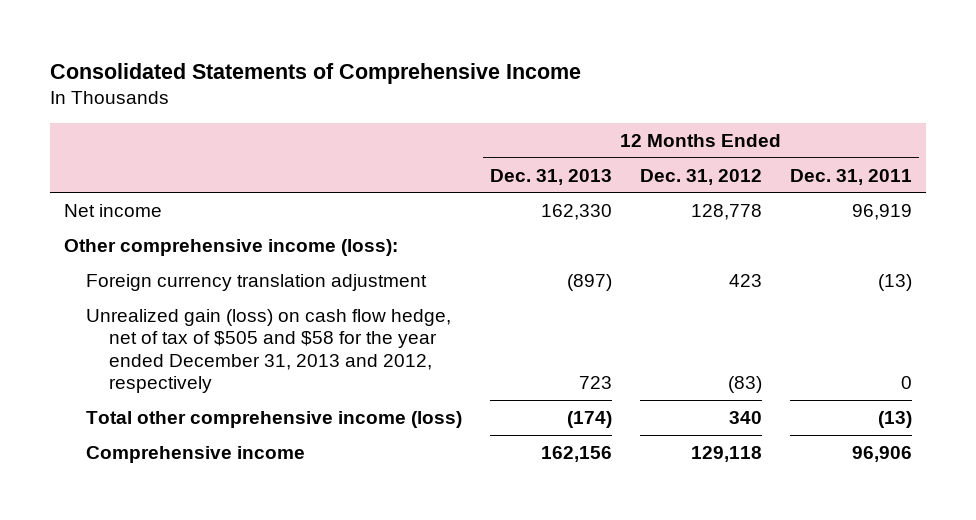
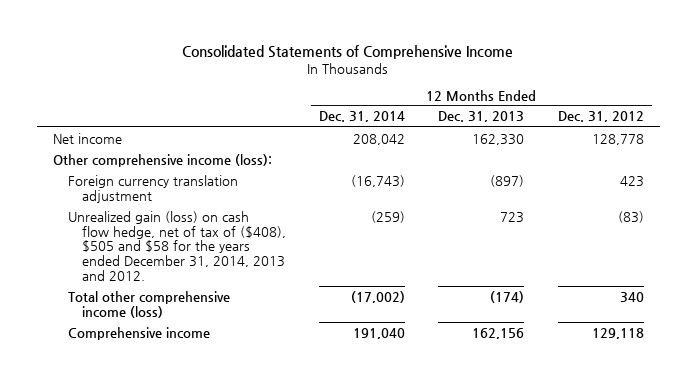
[789,168,912,185] Dec. 31, 2011 -> none
none -> [319,111,406,123] Dec. 31, 2014
[86,308,452,394] Unrealized gain (loss) on cash flow hedge, net of tax of $505 and $58 for the year ended December 31, 2013 and 2012, respectively -> [67,210,287,281] Unrealized gain (loss) on cash flow hedge, net of tax of ($408), $505 and $58 for the years ended December 31, 2014, 2013 and 2012.

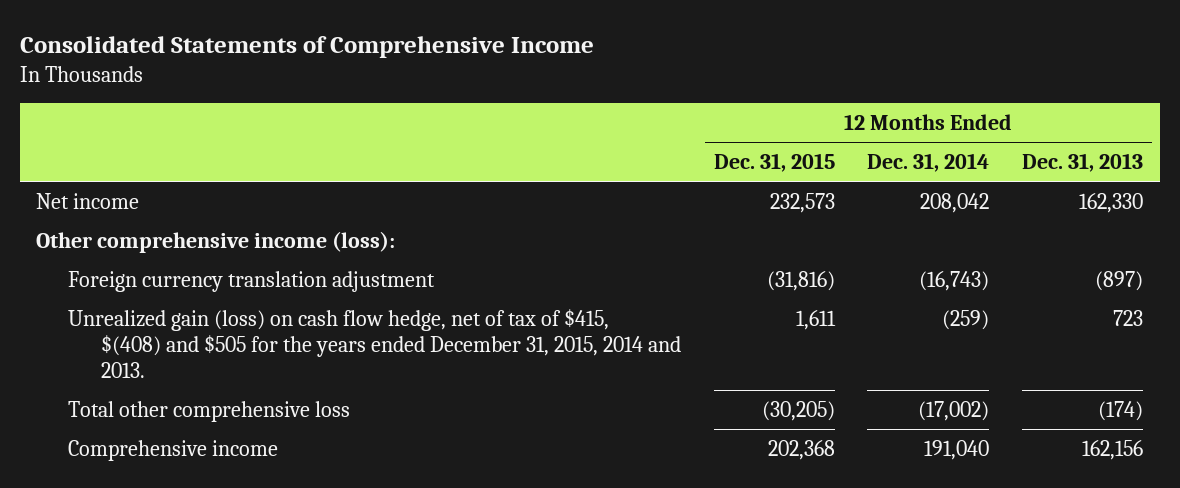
[557,111,644,123] Dec. 31, 2012 -> none
none -> [713,152,835,172] Dec. 31, 2015
[67,210,287,281] Unrealized gain (loss) on cash flow hedge, net of tax of ($408), $505 and $58 for the years ended December 31, 2014, 2013 and 2012. -> [68,308,681,378] Unrealized gain (loss) on cash flow hedge, net of tax of $415, $(408) and $505 for the years ended December 31, 2015, 2014 and 2013.
[67,290,230,318] Total other comprehensive income (loss) -> [68,400,351,422] Total other comprehensive loss

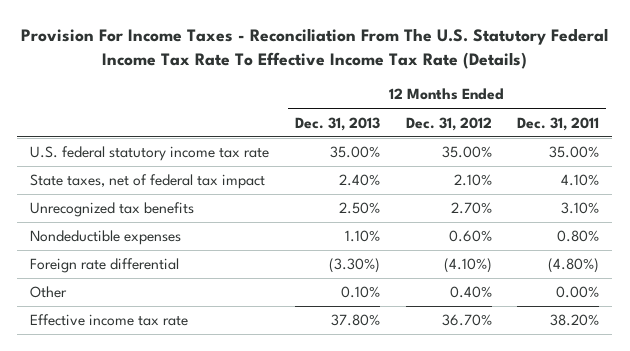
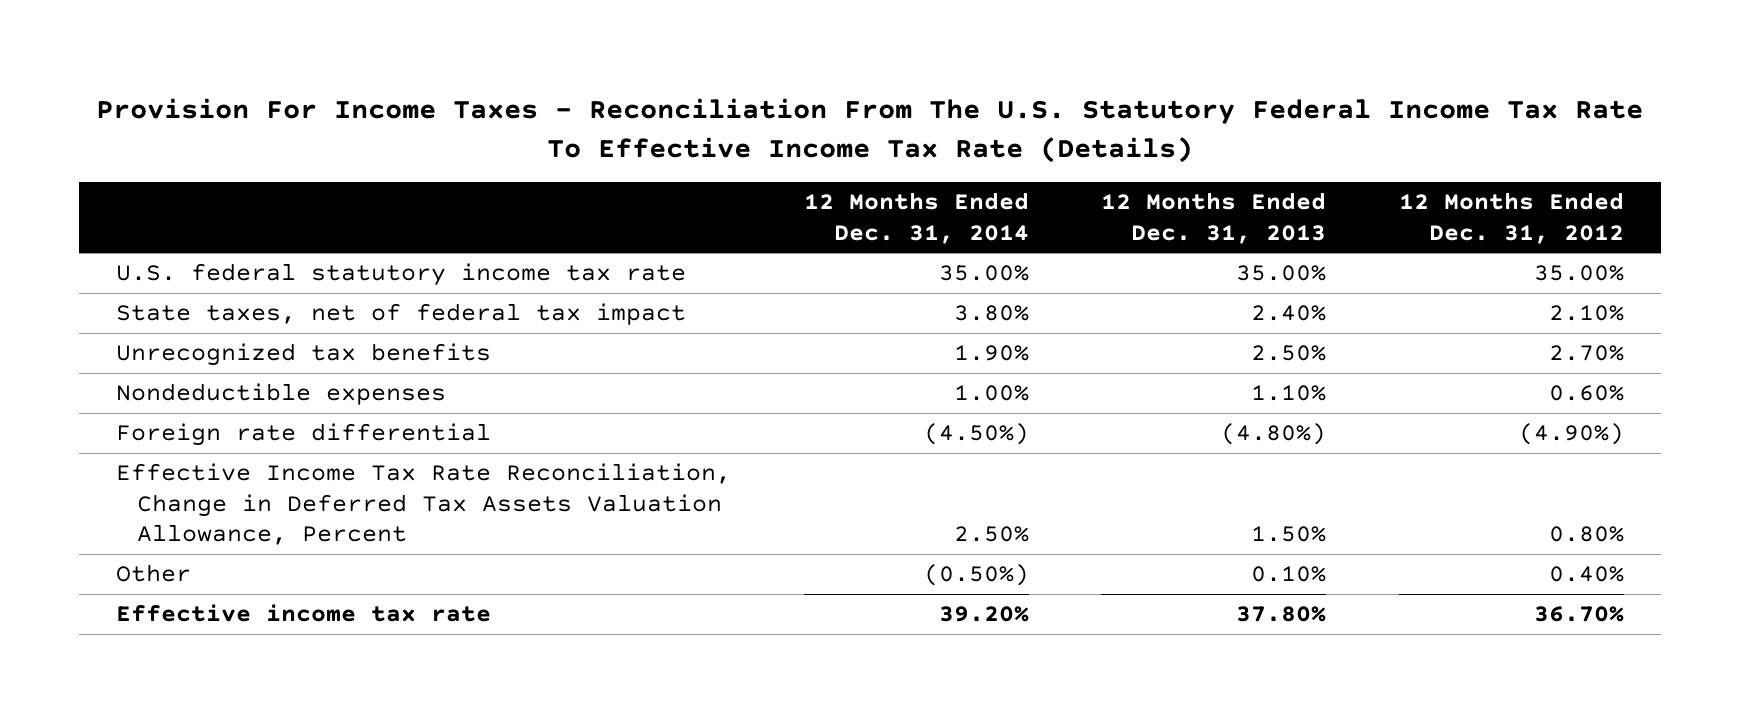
[517,116,600,131] Dec. 31, 2011 -> none
none -> [803,192,1029,244] 12 Months Ended Dec. 31, 2014
[328,258,380,274] (3.30%) -> [1221,423,1327,446] (4.80%)
[443,258,492,274] (4.10%) -> [1519,423,1625,446] (4.90%)
none -> [115,463,731,546] Effective Income Tax Rate Reconciliation, Change in Deferred Tax Assets Valuation Allowance, Percent

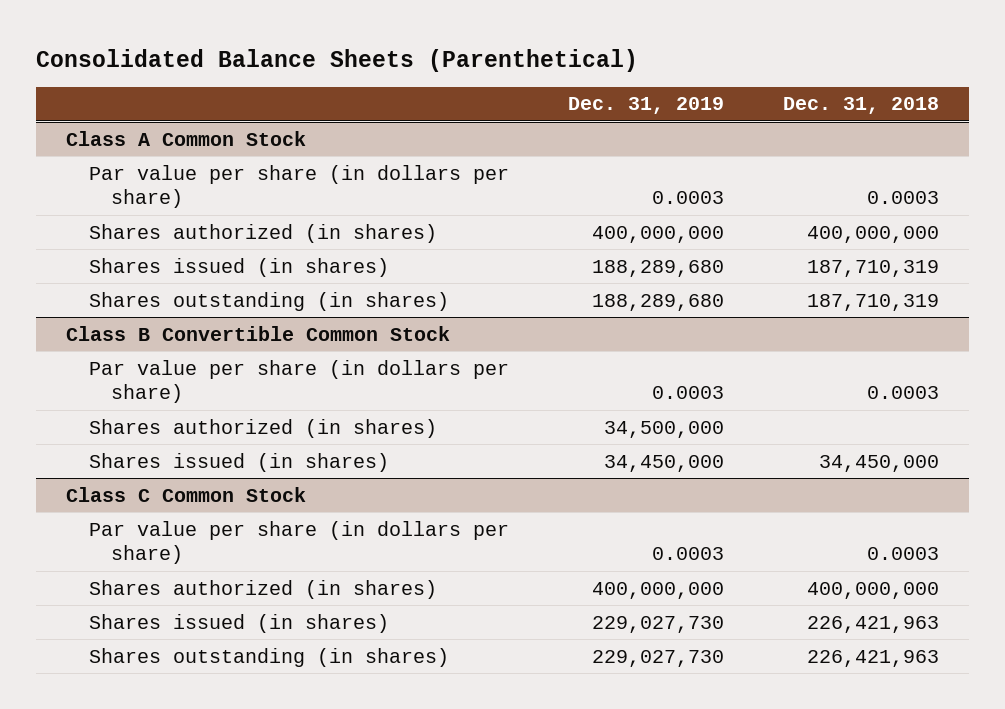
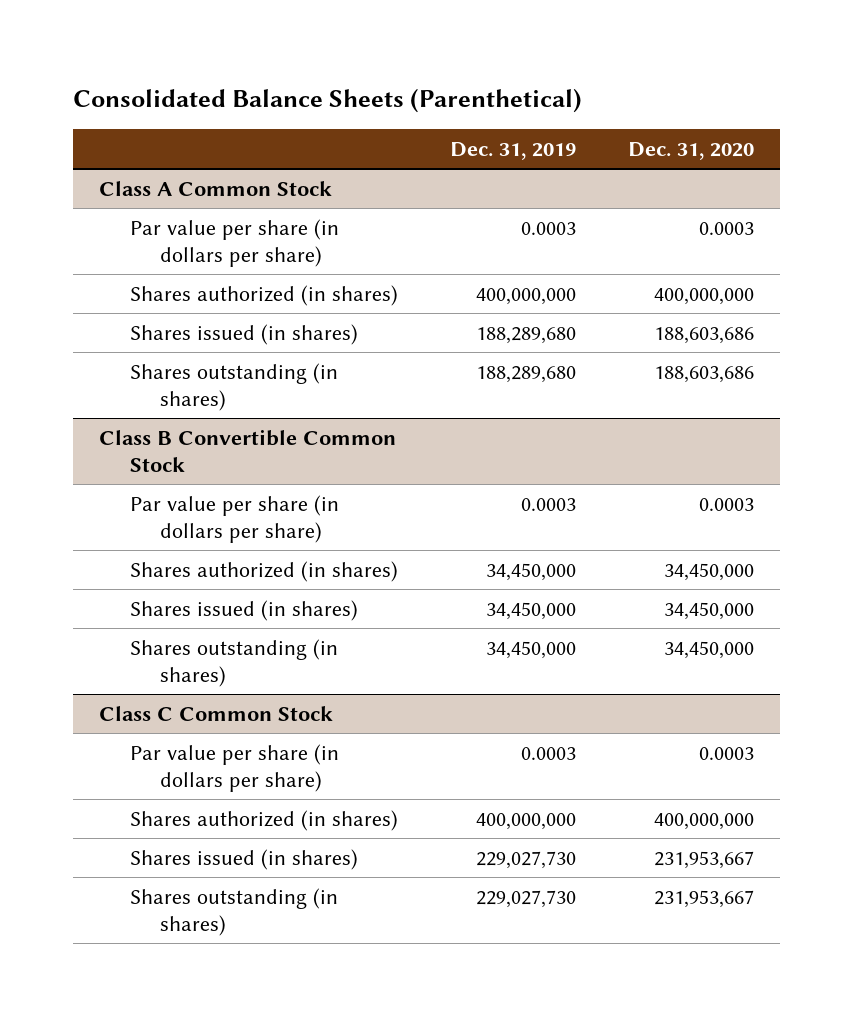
[783,97,940,115] Dec. 31, 2018 -> none
none -> [627,141,754,160] Dec. 31, 2020
[603,420,724,438] 34,500,000 -> [485,562,576,581] 34,450,000
none -> [129,638,338,688] Shares outstanding (in shares)

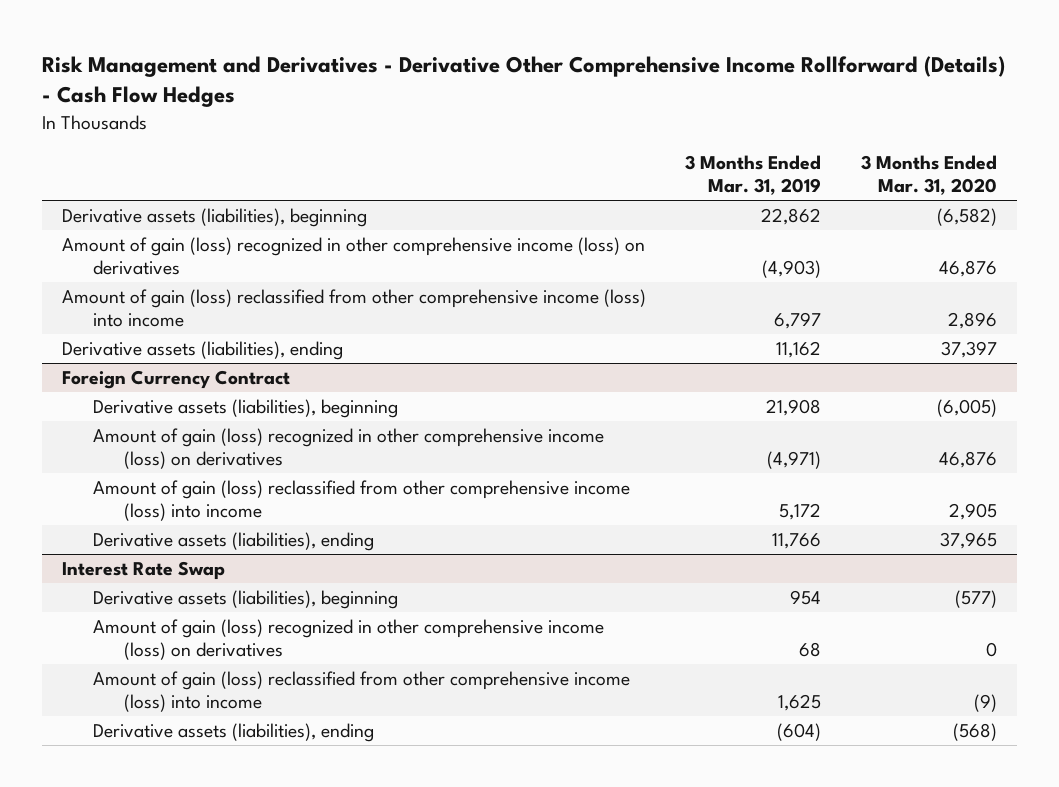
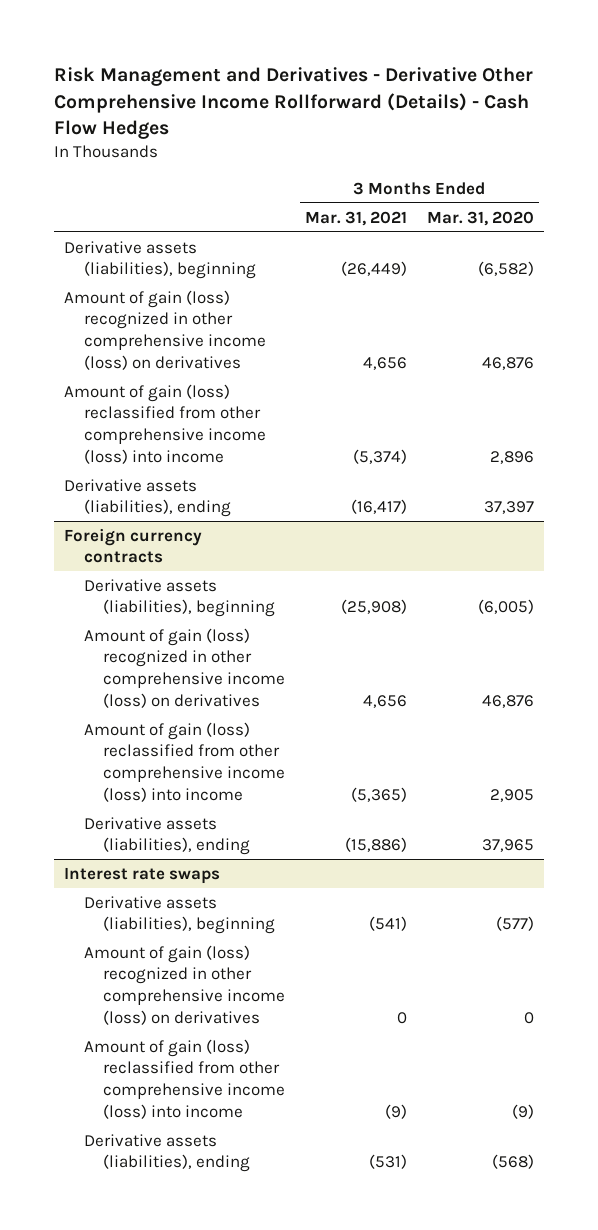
[685,154,822,196] 3 Months Ended Mar. 31, 2019 -> none
none -> [305,210,408,226] Mar. 31, 2021
[61,369,290,389] Foreign Currency Contract -> [64,527,203,564] Foreign currency contracts
[61,560,225,580] Interest Rate Swap -> [64,866,221,884] Interest rate swaps

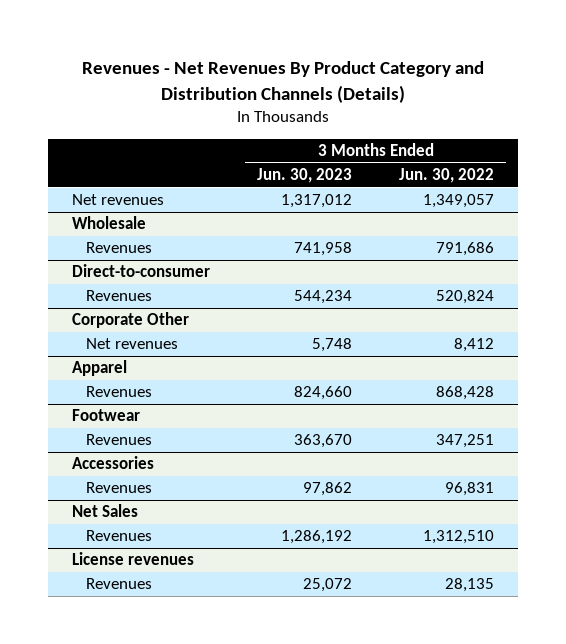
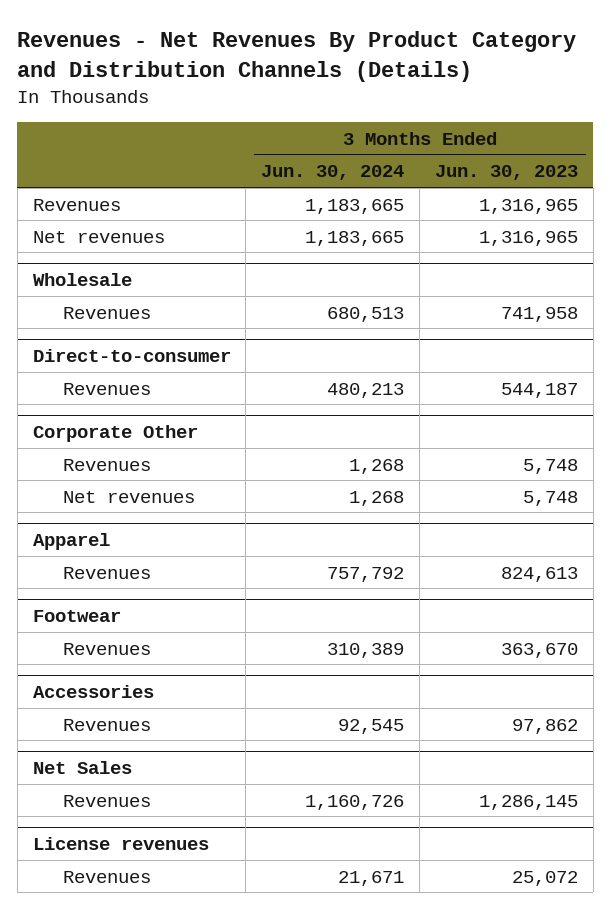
[399,168,495,184] Jun. 30, 2022 -> none
none -> [261,165,405,181] Jun. 30, 2024
none -> [32,198,121,211] Revenues
[281,194,353,209] 1,317,012 -> [479,230,579,246] 1,316,965
[294,290,353,305] 544,234 -> [501,382,579,398] 544,187
none -> [62,458,151,471] Revenues
[294,386,353,401] 824,660 -> [501,566,579,582] 824,613
[281,530,353,545] 1,286,192 -> [479,794,579,810] 1,286,145

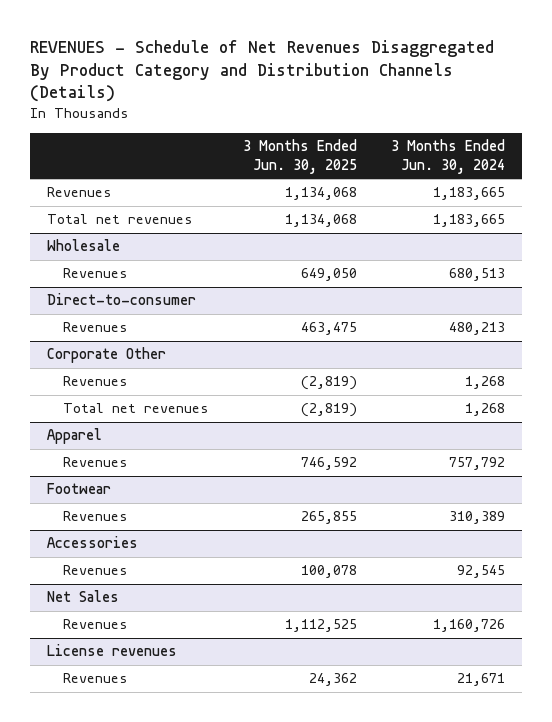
[17,31,577,83] Revenues - Net Revenues By Product Category and Distribution Channels (Details) -> [30,39,495,103] REVENUES - Schedule of Net Revenues Disaggregated By Product Category and Distribution Channels (Details)
[435,165,579,181] Jun. 30, 2023 -> none
none -> [243,139,358,174] 3 Months Ended Jun. 30, 2025
[32,230,165,243] Net revenues -> [47,214,194,225] Total net revenues
[62,490,195,503] Net revenues -> [63,403,210,414] Total net revenues

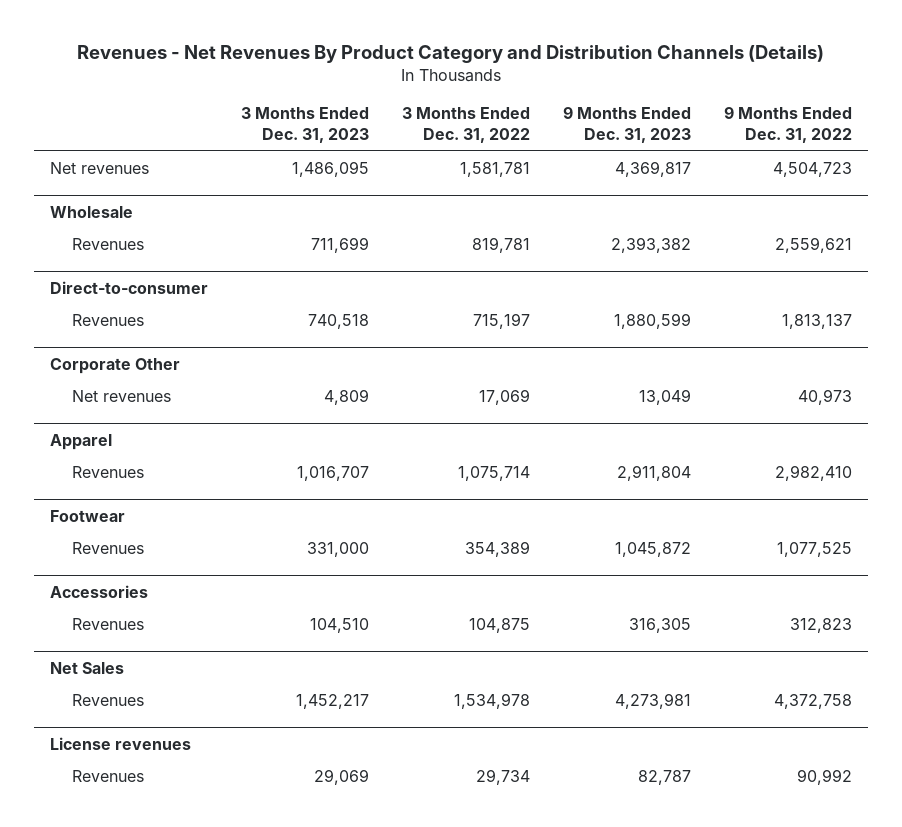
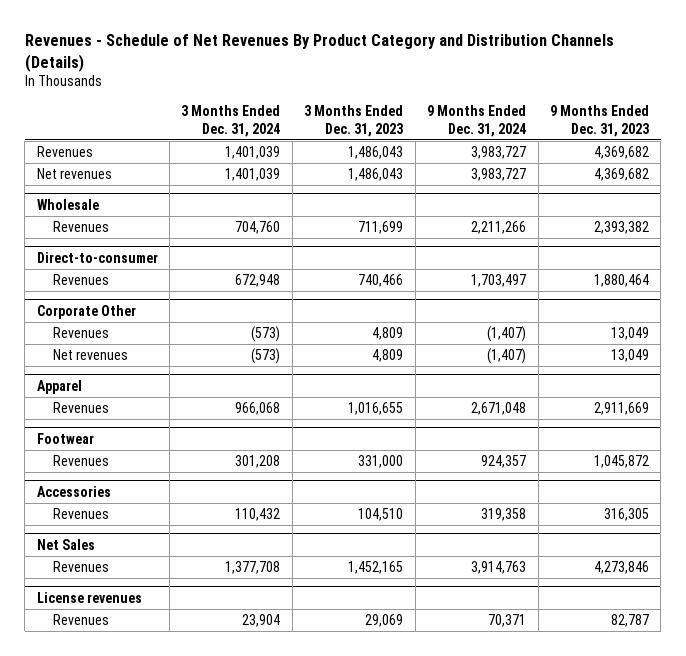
[77,45,825,64] Revenues - Net Revenues By Product Category and Distribution Channels (Details) -> [24,34,614,72] Revenues - Schedule of Net Revenues By Product Category and Distribution Channels (Details)
[402,107,531,144] 3 Months Ended Dec. 31, 2022 -> none
[723,106,852,144] 9 Months Ended Dec. 31, 2022 -> none
none -> [181,105,281,137] 3 Months Ended Dec. 31, 2024
none -> [427,105,527,137] 9 Months Ended Dec. 31, 2024
none -> [36,145,93,157] Revenues
[292,161,370,178] 1,486,095 -> [348,167,404,181] 1,486,043
[614,161,691,178] 4,369,817 -> [594,167,650,181] 4,369,682
[308,314,370,330] 740,518 -> [358,273,404,287] 740,466
[613,313,691,330] 1,880,599 -> [594,273,650,287] 1,880,464
none -> [52,326,109,338] Revenues
[297,466,370,482] 1,016,707 -> [348,401,404,415] 1,016,655
[616,465,691,482] 2,911,804 -> [594,401,650,415] 2,911,669
[296,694,370,710] 1,452,217 -> [348,560,404,574] 1,452,165
[614,693,691,710] 4,273,981 -> [594,560,650,574] 4,273,846

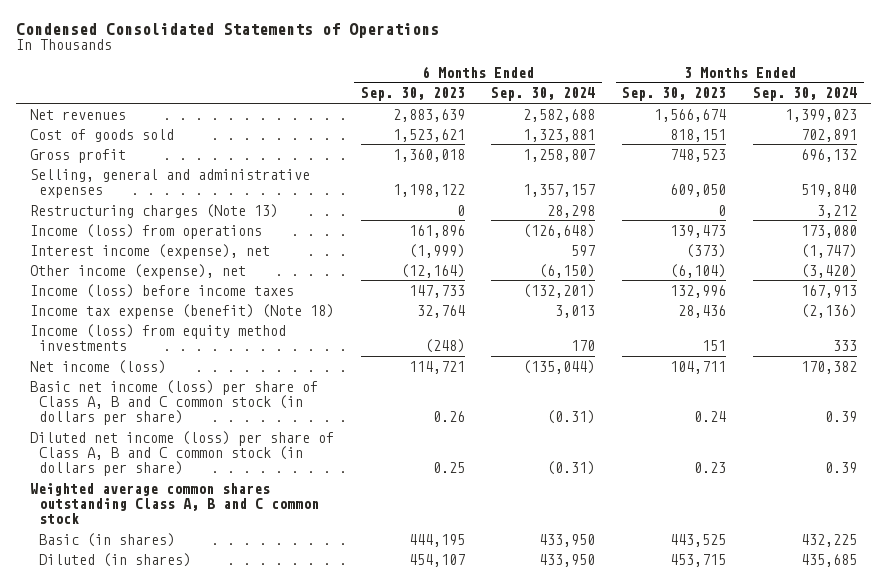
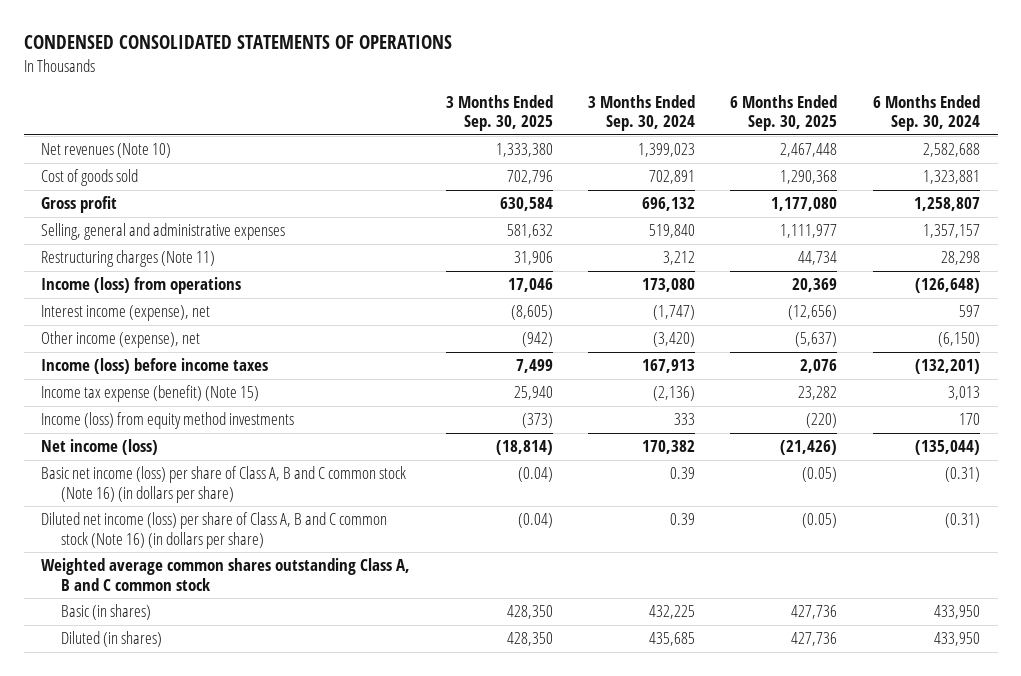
[16,22,440,38] Condensed Consolidated Statements of Operations -> [23,35,452,50] CONDENSED CONSOLIDATED STATEMENTS OF OPERATIONS
[360,87,465,102] Sep. 30, 2023 -> none
[622,87,727,102] Sep. 30, 2023 -> none
none -> [445,94,553,132] 3 Months Ended Sep. 30, 2025
none -> [730,94,838,132] 6 Months Ended Sep. 30, 2025
[29,108,126,120] Net revenues -> [41,143,172,159] Net revenues (Note 10)
[29,203,278,218] Restructuring charges (Note 13) -> [41,250,216,268] Restructuring charges (Note 11)
[29,303,334,319] Income tax expense (benefit) (Note 18) -> [41,385,260,403] Income tax expense (benefit) (Note 15)
[29,379,318,426] Basic net income (loss) per share of Class A, B and C common stock (in dollars per share) -> [41,466,407,503] Basic net income (loss) per share of Class A, B and C common stock (Note 16) (in dollars per share)
[29,430,334,477] Diluted net income (loss) per share of Class A, B and C common stock (in dollars per share) -> [41,512,388,549] Diluted net income (loss) per share of Class A, B and C common stock (Note 16) (in dollars per share)

